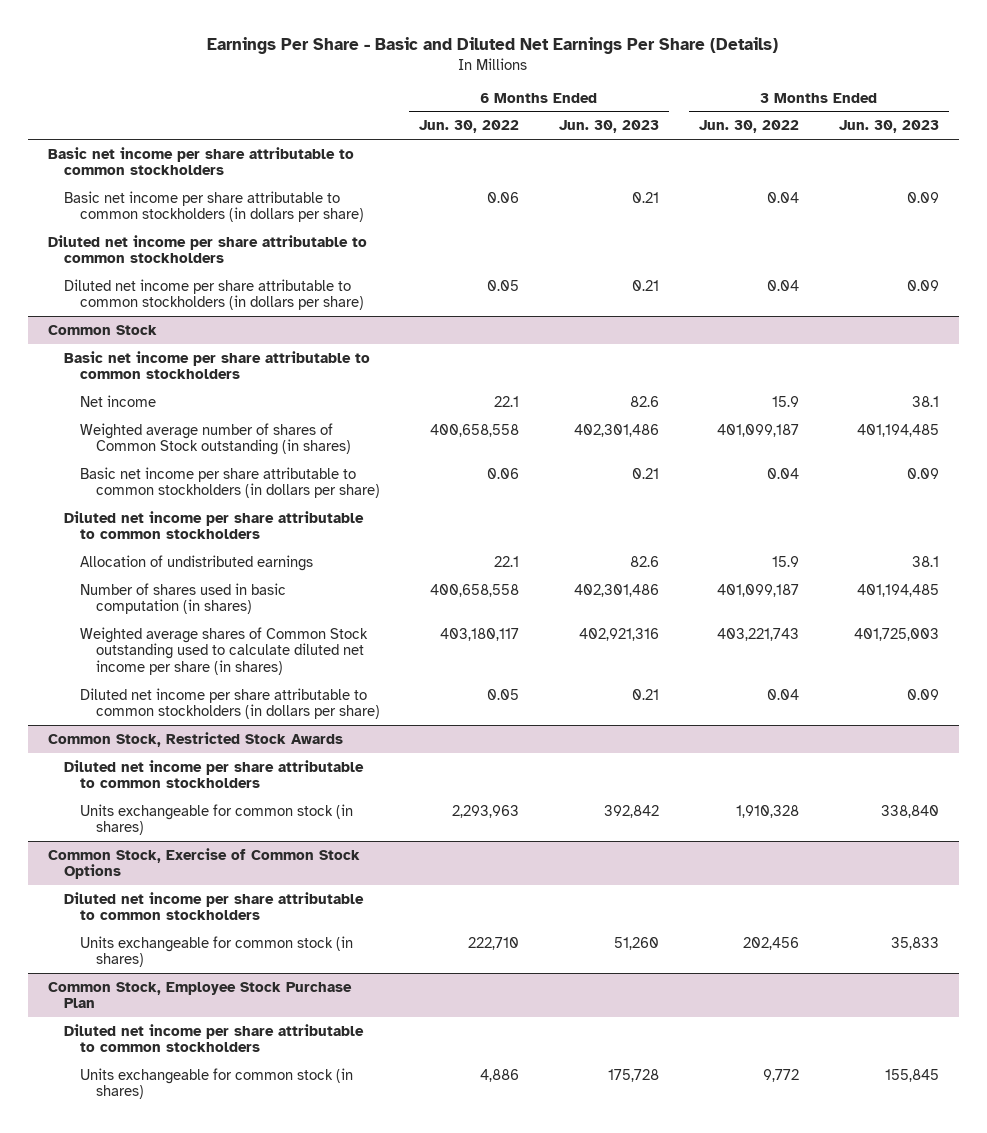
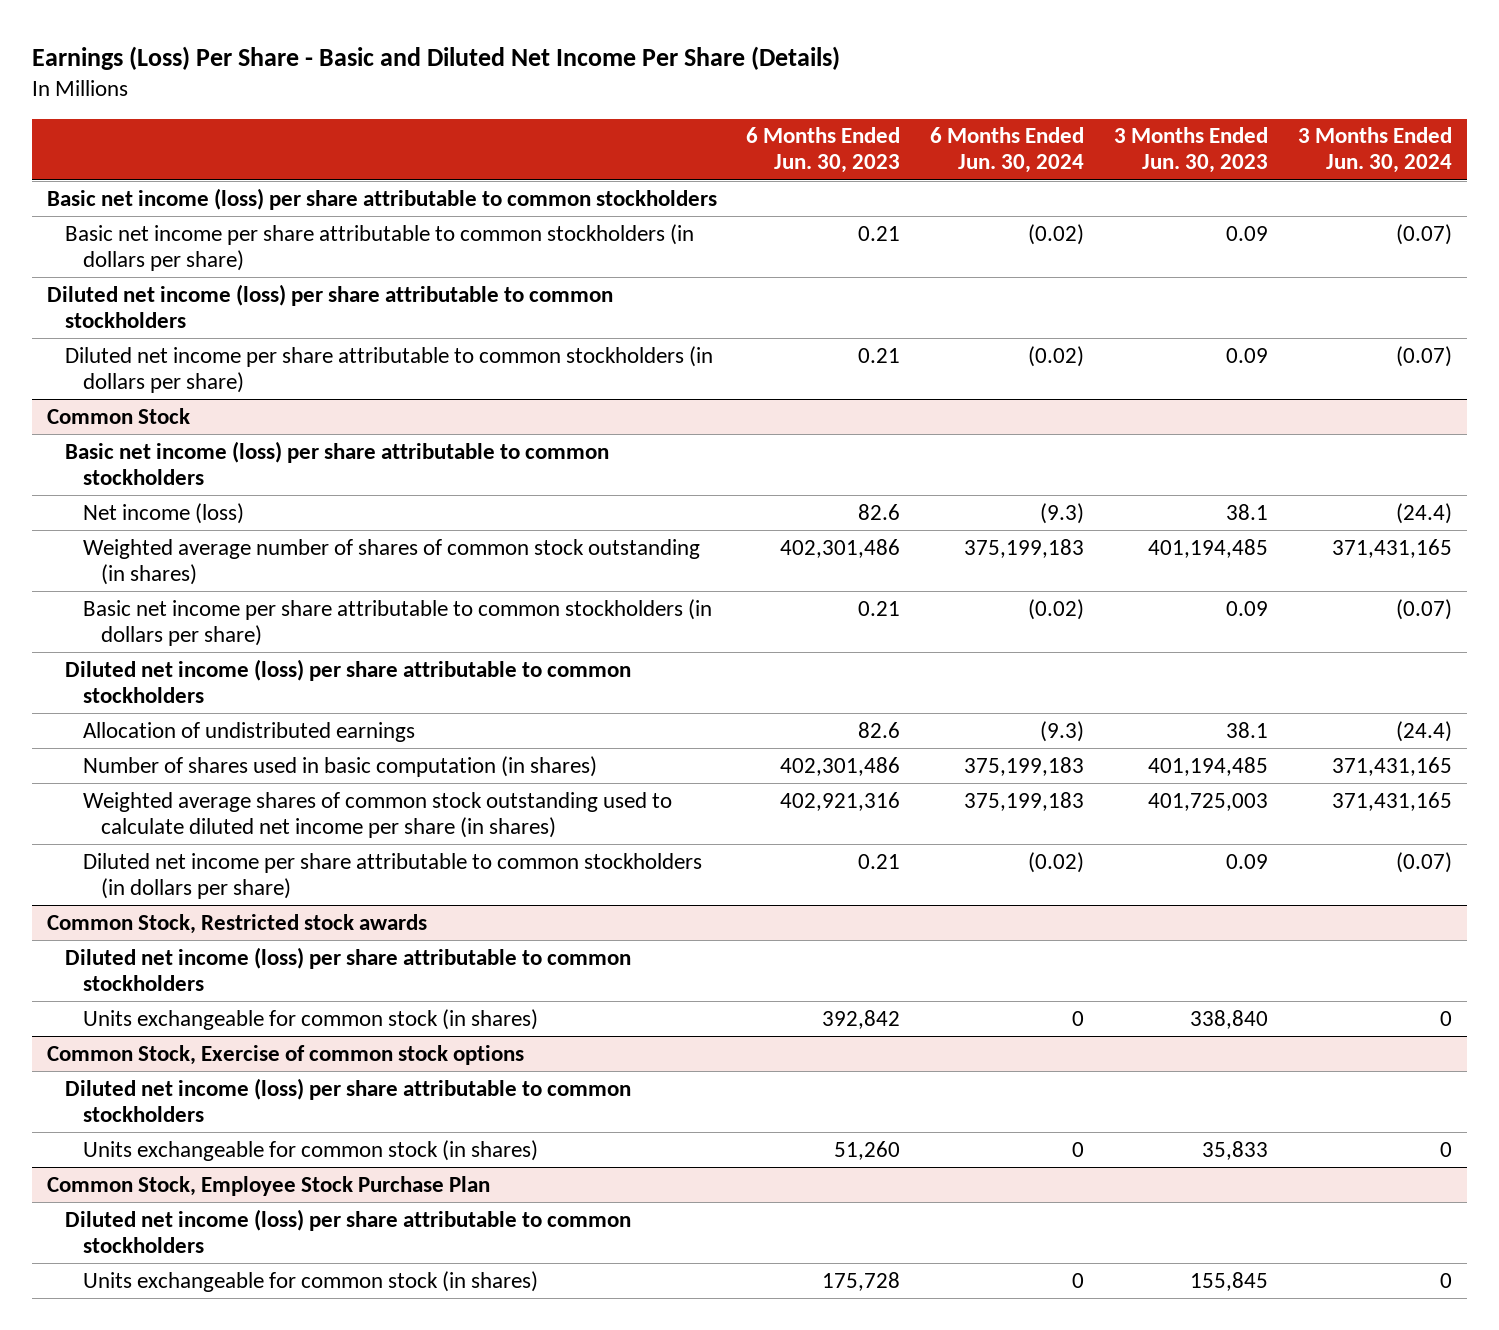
[207,37,779,55] Earnings Per Share - Basic and Diluted Net Earnings Per Share (Details) -> [31,46,840,71] Earnings (Loss) Per Share - Basic and Diluted Net Income Per Share (Details)
[419,120,520,134] Jun. 30, 2022 -> none
[699,120,800,134] Jun. 30, 2022 -> none
none -> [930,127,1085,174] 6 Months Ended Jun. 30, 2024
none -> [1298,127,1453,174] 3 Months Ended Jun. 30, 2024
[47,146,354,176] Basic net income per share attributable to common stockholders -> [46,187,717,210] Basic net income (loss) per share attributable to common stockholders
[47,234,367,264] Diluted net income per share attributable to common stockholders -> [46,283,613,328] Diluted net income (loss) per share attributable to common stockholders
[63,350,370,380] Basic net income per share attributable to common stockholders -> [64,440,609,485] Basic net income (loss) per share attributable to common stockholders
[79,394,156,407] Net income -> [83,502,245,524] Net income (loss)
[79,422,351,456] Weighted average number of shares of Common Stock outstanding (in shares) -> [83,538,701,585] Weighted average number of shares of common stock outstanding (in shares)
[63,510,364,540] Diluted net income per share attributable to common stockholders -> [64,658,631,703] Diluted net income (loss) per share attributable to common stockholders
[79,626,368,676] Weighted average shares of Common Stock outstanding used to calculate diluted net income per share (in shares) -> [83,791,673,838] Weighted average shares of common stock outstanding used to calculate diluted net income per share (in shares)
[47,731,343,747] Common Stock, Restricted Stock Awards -> [46,913,427,934] Common Stock, Restricted stock awards
[63,759,364,789] Diluted net income per share attributable to common stockholders -> [64,946,631,991] Diluted net income (loss) per share attributable to common stockholders
[47,847,360,880] Common Stock, Exercise of Common Stock Options -> [46,1044,524,1065] Common Stock, Exercise of common stock options
[63,891,364,921] Diluted net income per share attributable to common stockholders -> [64,1077,631,1122] Diluted net income (loss) per share attributable to common stockholders
[63,1023,364,1053] Diluted net income per share attributable to common stockholders -> [64,1208,631,1253] Diluted net income (loss) per share attributable to common stockholders

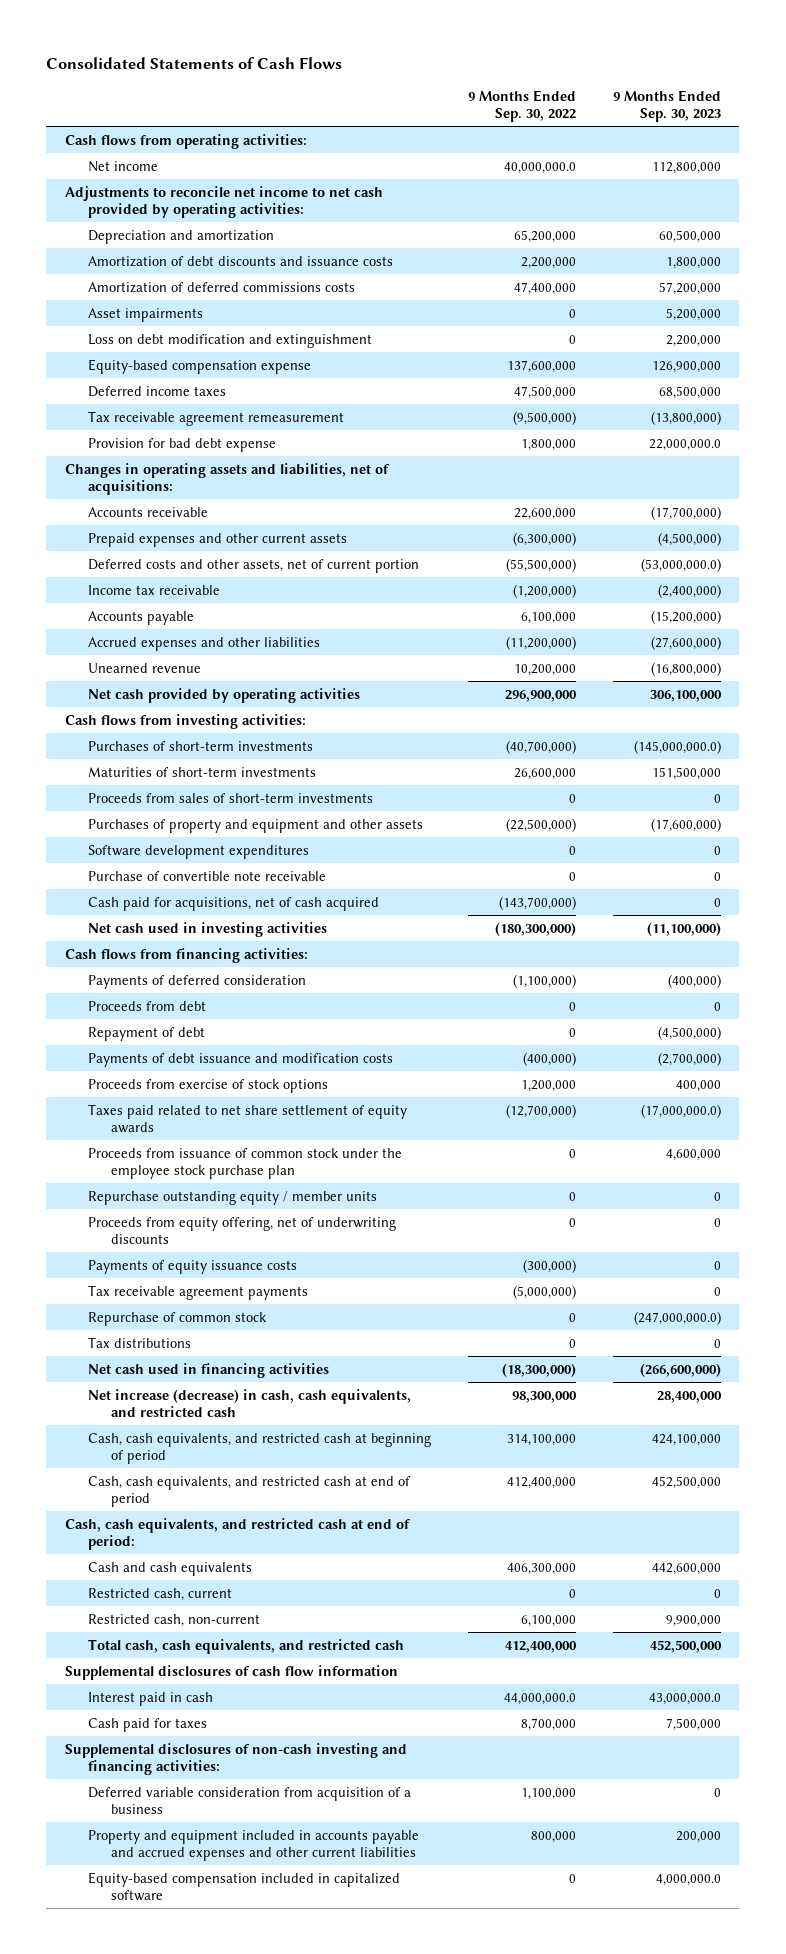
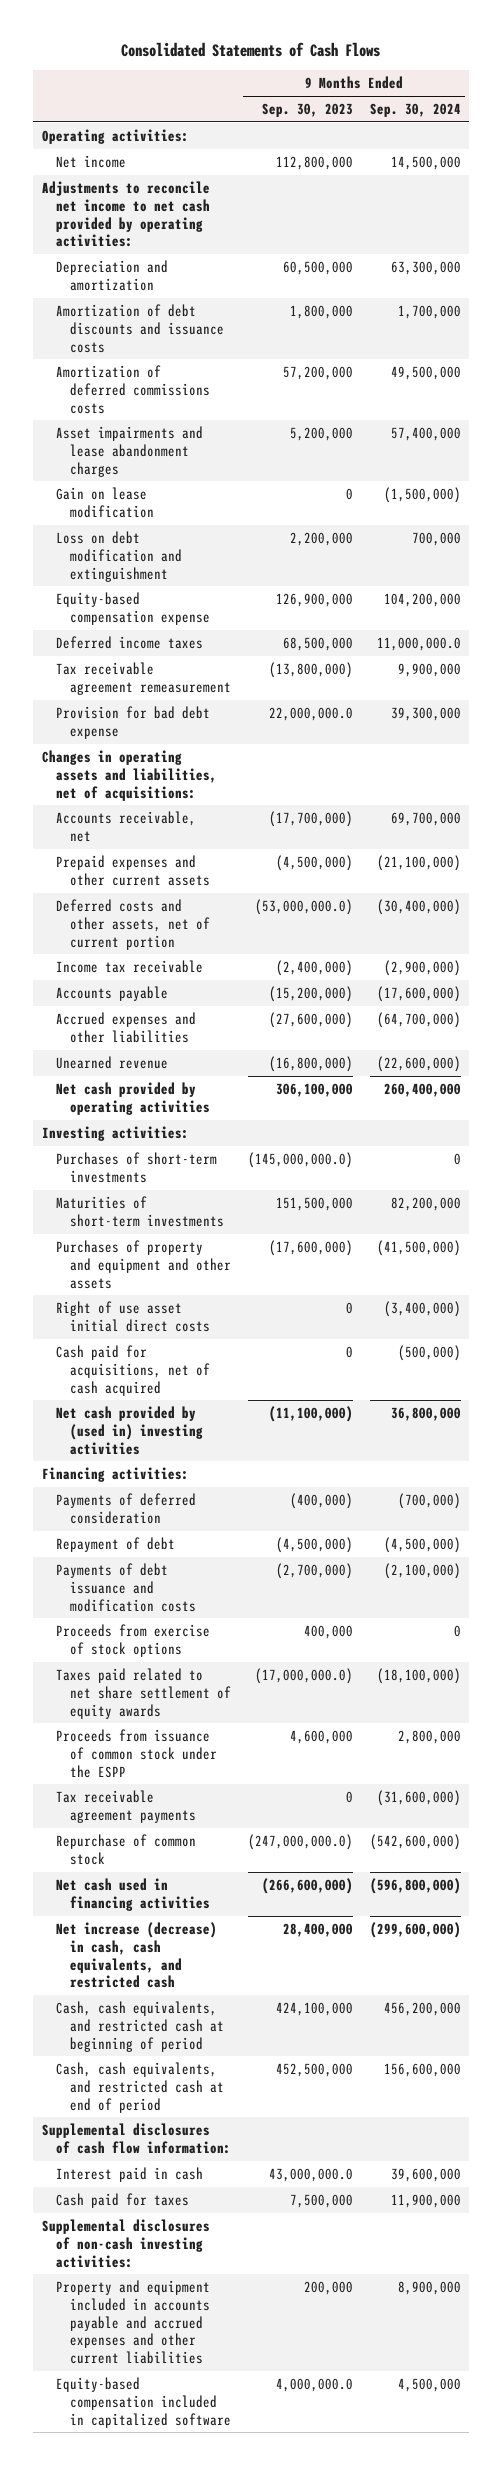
[467,90,576,122] 9 Months Ended Sep. 30, 2022 -> none
none -> [369,103,461,118] Sep. 30, 2024
[64,133,307,149] Cash flows from operating activities: -> [41,128,189,144] Operating activities:
[87,307,203,322] Asset impairments -> [55,425,203,477] Asset impairments and lease abandonment charges
none -> [55,486,154,518] Gain on lease modification
[87,506,208,517] Accounts receivable -> [55,810,196,842] Accounts receivable, net
[64,713,306,729] Cash flows from investing activities: -> [41,1125,189,1141] Investing activities:
[87,792,373,803] Proceeds from sales of short-term investments -> none
[87,844,309,859] Software development expenditures -> none
[87,870,326,881] Purchase of convertible note receivable -> none
none -> [55,1300,210,1332] Right of use asset initial direct costs
[87,921,327,937] Net cash used in investing activities -> [55,1405,203,1455] Net cash provided by (used in) investing activities
[64,947,308,963] Cash flows from financing activities: -> [41,1466,189,1482] Financing activities:
[87,1000,206,1011] Proceeds from debt -> none
[87,1190,377,1205] Repurchase outstanding equity / member units -> none
[87,1216,396,1244] Proceeds from equity offering, net of underwriting discounts -> none
[87,1259,297,1274] Payments of equity issuance costs -> none
[87,1147,402,1179] Proceeds from issuance of common stock under the employee stock purchase plan -> [55,1728,217,1778] Proceeds from issuance of common stock under the ESPP
[87,1336,191,1348] Tax distributions -> none
[64,1517,411,1550] Cash, cash equivalents, and restricted cash at end of period: -> none
[87,1561,252,1576] Cash and cash equivalents -> none
[87,1587,232,1601] Restricted cash, current -> none
[87,1613,260,1627] Restricted cash, non-current -> none
[87,1638,404,1654] Total cash, cash equivalents, and restricted cash -> none
[64,1664,398,1680] Supplemental disclosures of cash flow information -> [41,2122,231,2154] Supplemental disclosures of cash flow information:
[87,1786,411,1814] Deferred variable consideration from acquisition of a business -> none
[64,1742,407,1775] Supplemental disclosures of non-cash investing and financing activities: -> [41,2218,210,2268] Supplemental disclosures of non-cash investing activities:

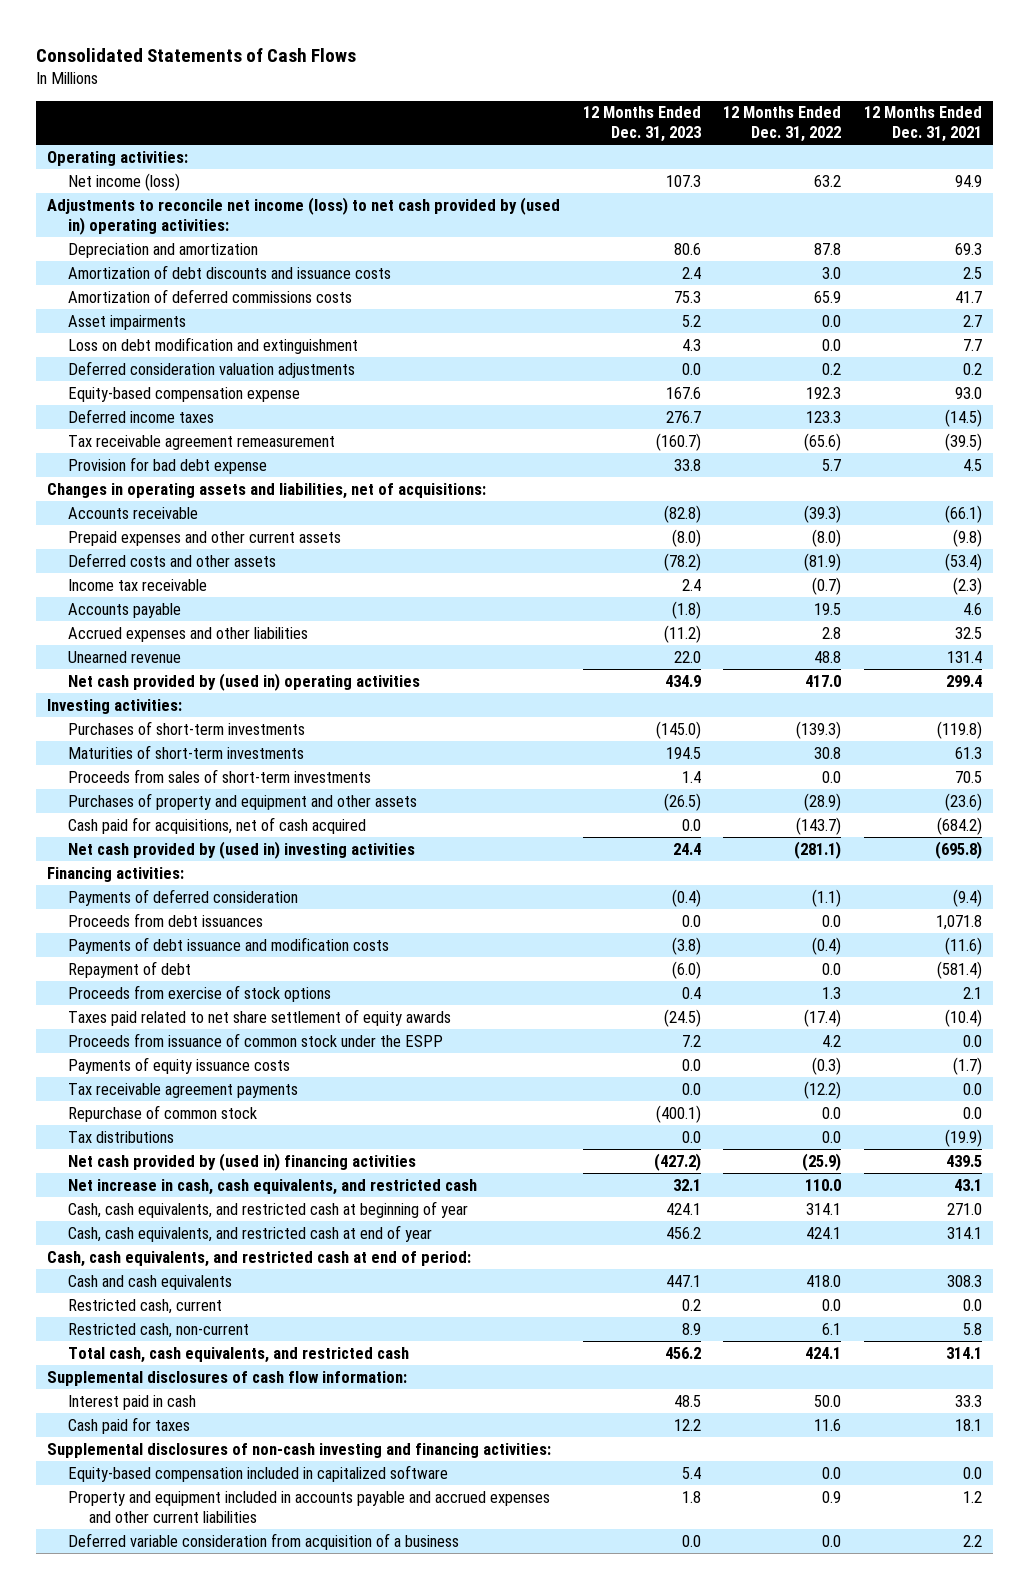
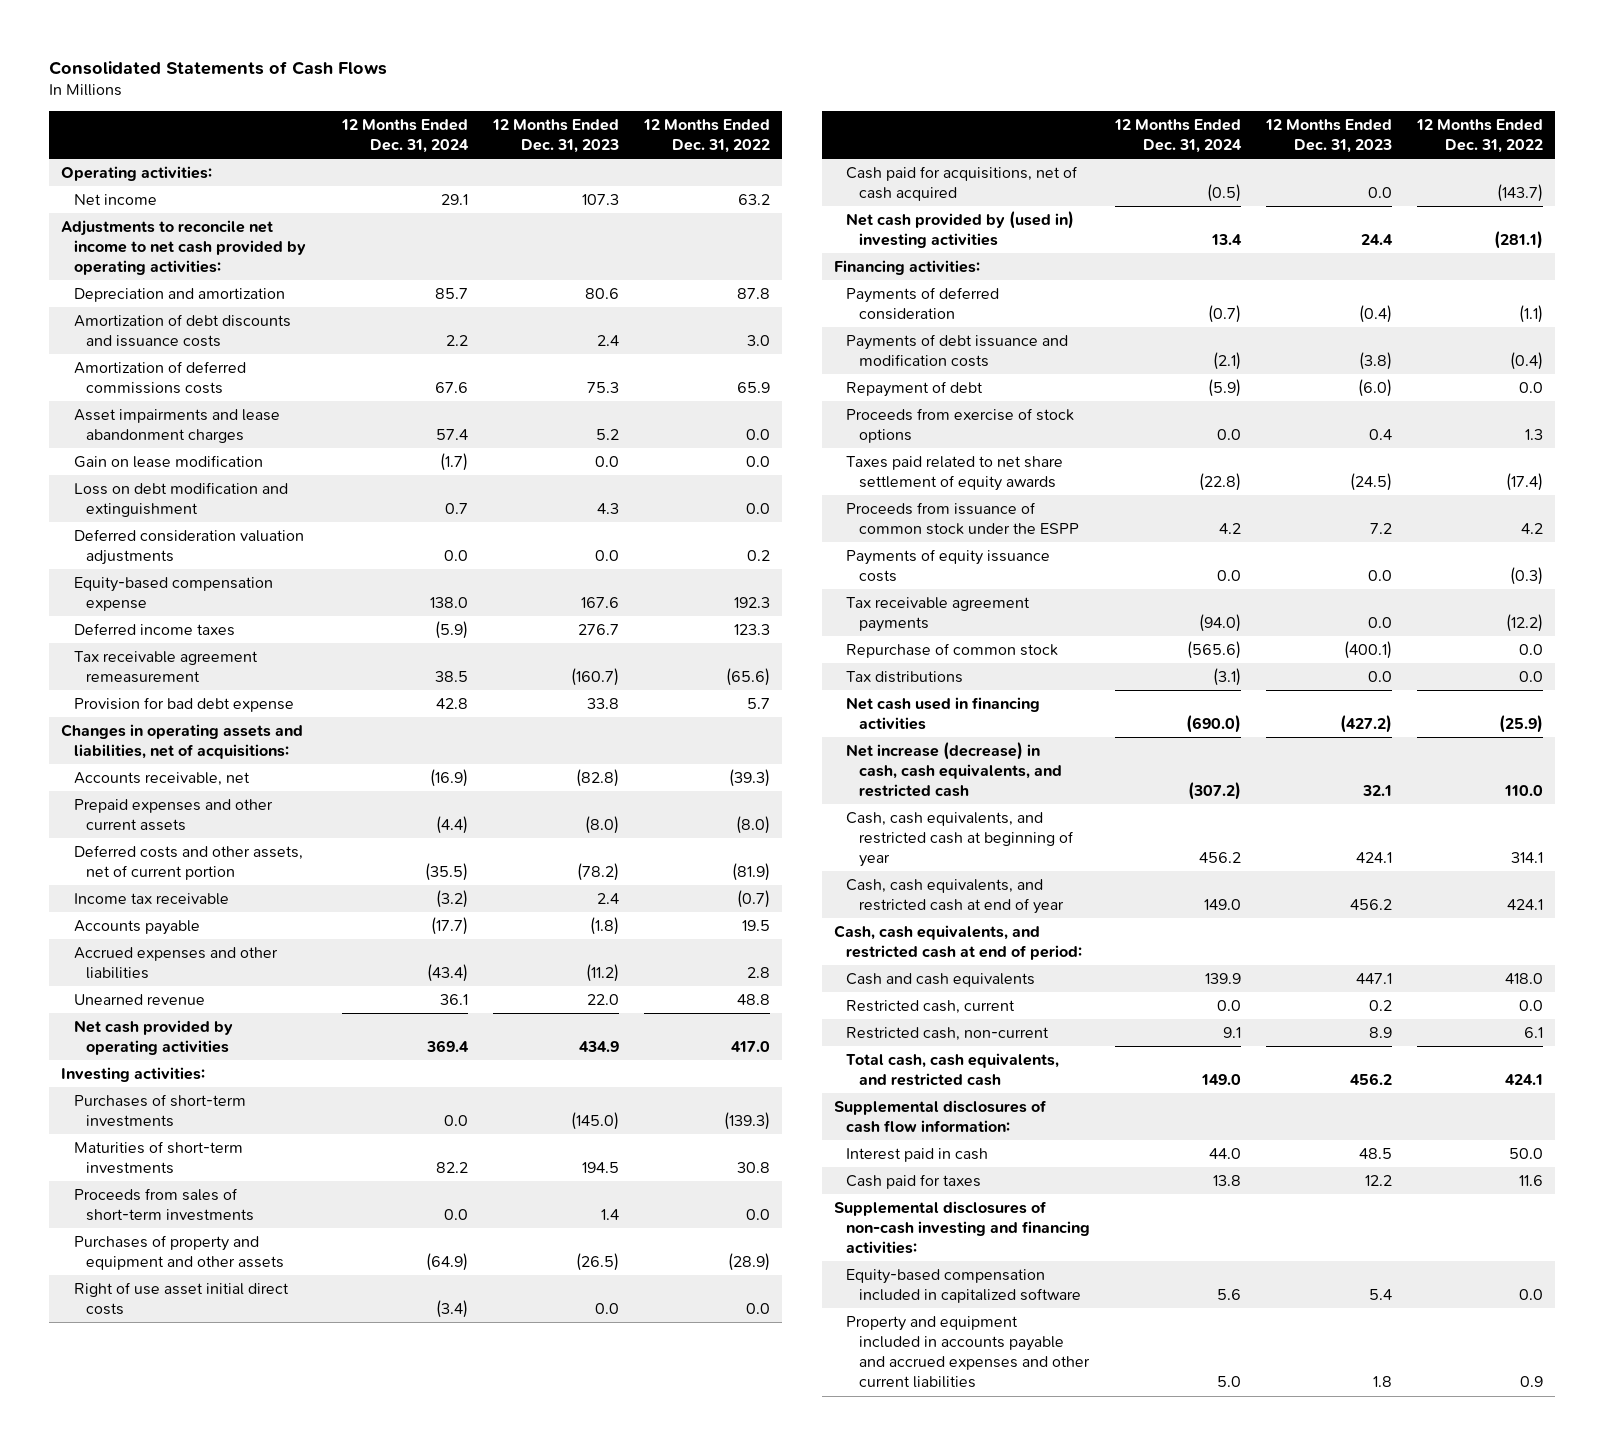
[863,106,982,143] 12 Months Ended Dec. 31, 2021 -> none
none -> [341,118,470,153] 12 Months Ended Dec. 31, 2024
[67,172,180,191] Net income (loss) -> [73,193,157,205] Net income
[47,196,561,235] Adjustments to reconcile net income (loss) to net cash provided by (used in) operating activities: -> [61,219,306,276] Adjustments to reconcile net income to net cash provided by operating activities:
[67,314,186,330] Asset impairments -> [73,408,280,444] Asset impairments and lease abandonment charges
none -> [73,454,263,468] Gain on lease modification
[67,506,198,519] Accounts receivable -> [73,771,250,786] Accounts receivable, net
[67,552,276,567] Deferred costs and other assets -> [73,844,303,881] Deferred costs and other assets, net of current portion
[67,672,420,691] Net cash provided by (used in) operating activities -> [73,1019,233,1056] Net cash provided by operating activities
none -> [73,1281,289,1316] Right of use asset initial direct costs
[67,912,263,927] Proceeds from debt issuances -> none
[67,1152,416,1171] Net cash provided by (used in) financing activities -> [846,696,1041,731] Net cash used in financing activities
[67,1178,477,1195] Net increase in cash, cash equivalents, and restricted cash -> [846,741,1062,798] Net increase (decrease) in cash, cash equivalents, and restricted cash
[67,1532,459,1550] Deferred variable consideration from acquisition of a business -> none

